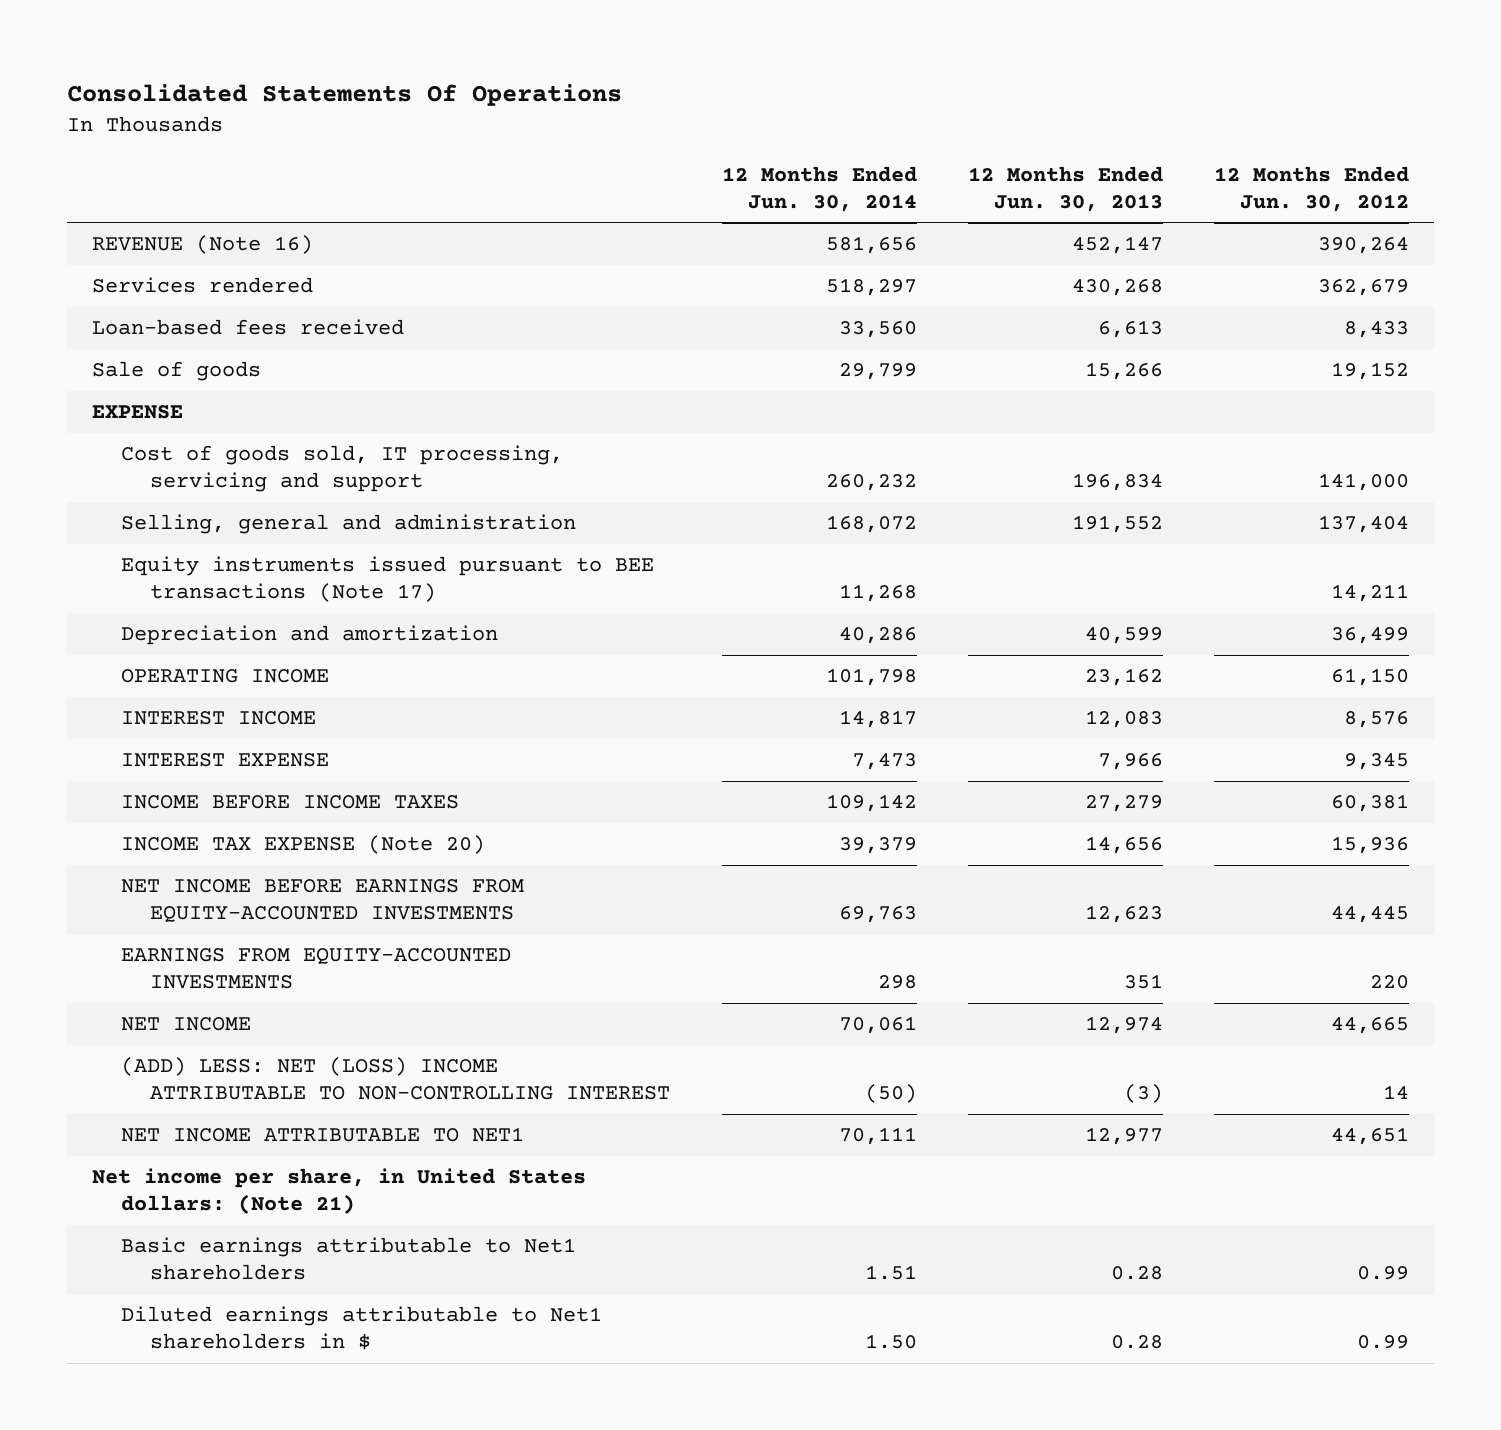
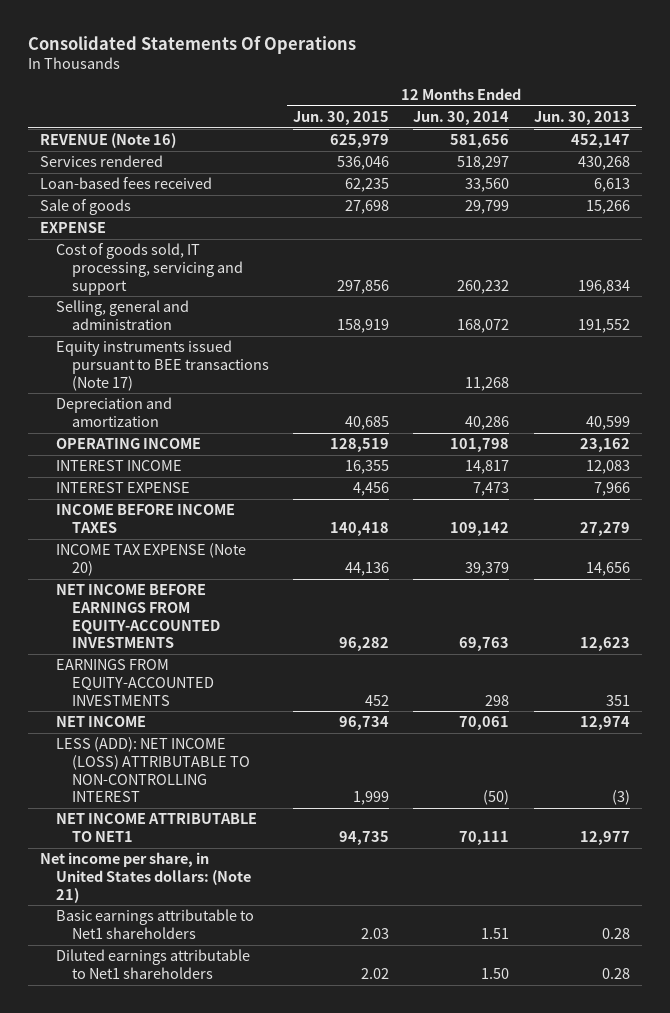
[1213,165,1409,212] 12 Months Ended Jun. 30, 2012 -> none
none -> [293,111,390,126] Jun. 30, 2015
[121,1057,671,1101] (ADD) LESS: NET (LOSS) INCOME ATTRIBUTABLE TO NON-CONTROLLING INTEREST -> [55,737,250,803] LESS (ADD): NET INCOME (LOSS) ATTRIBUTABLE TO NON-CONTROLLING INTEREST
[121,1306,603,1351] Diluted earnings attributable to Net1 shareholders in $ -> [55,949,250,979] Diluted earnings attributable to Net1 shareholders

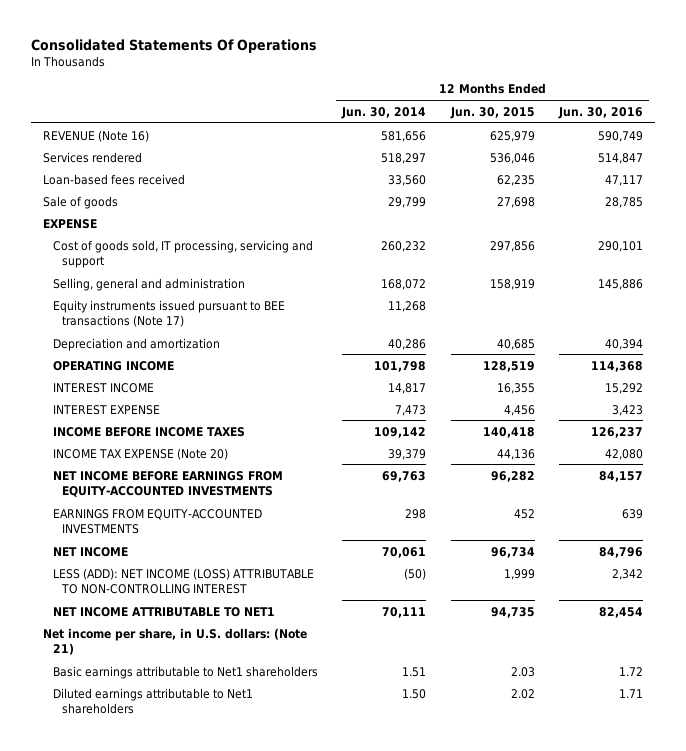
[533,111,630,126] Jun. 30, 2013 -> none
none -> [557,106,643,119] Jun. 30, 2016
[40,852,251,903] Net income per share, in United States dollars: (Note 21) -> [43,627,308,655] Net income per share, in U.S. dollars: (Note 21)

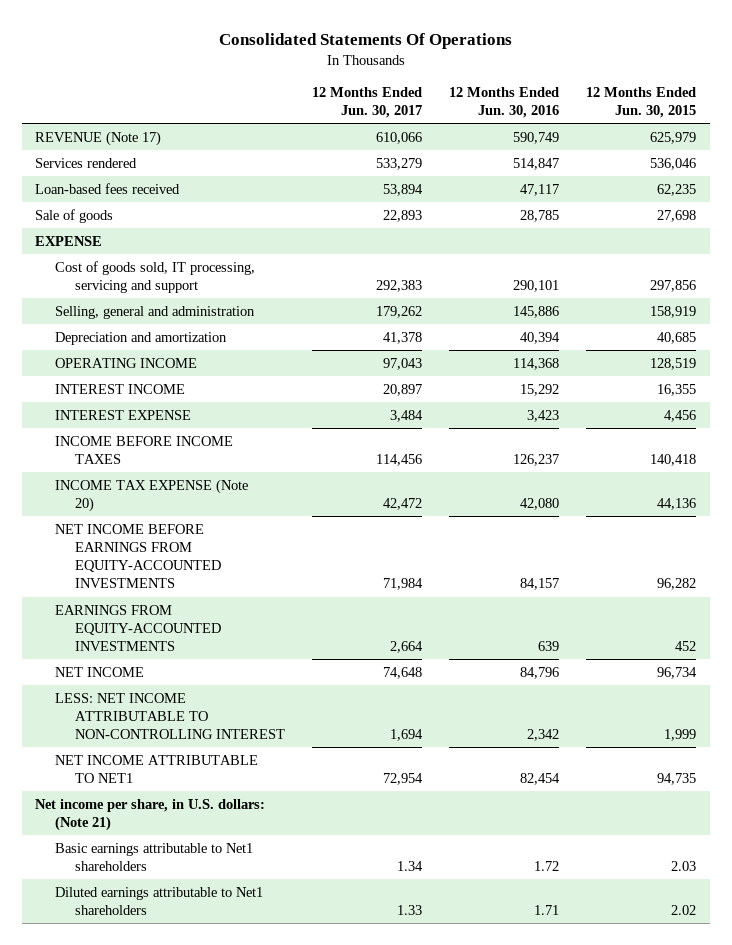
[341,106,427,119] Jun. 30, 2014 -> none
none -> [311,86,422,119] 12 Months Ended Jun. 30, 2017
[43,129,150,142] REVENUE (Note 16) -> [35,130,162,146] REVENUE (Note 17)
[52,299,285,327] Equity instruments issued pursuant to BEE transactions (Note 17) -> none
[52,567,314,594] LESS (ADD): NET INCOME (LOSS) ATTRIBUTABLE TO NON-CONTROLLING INTEREST -> [55,692,285,740] LESS: NET INCOME ATTRIBUTABLE TO NON-CONTROLLING INTEREST

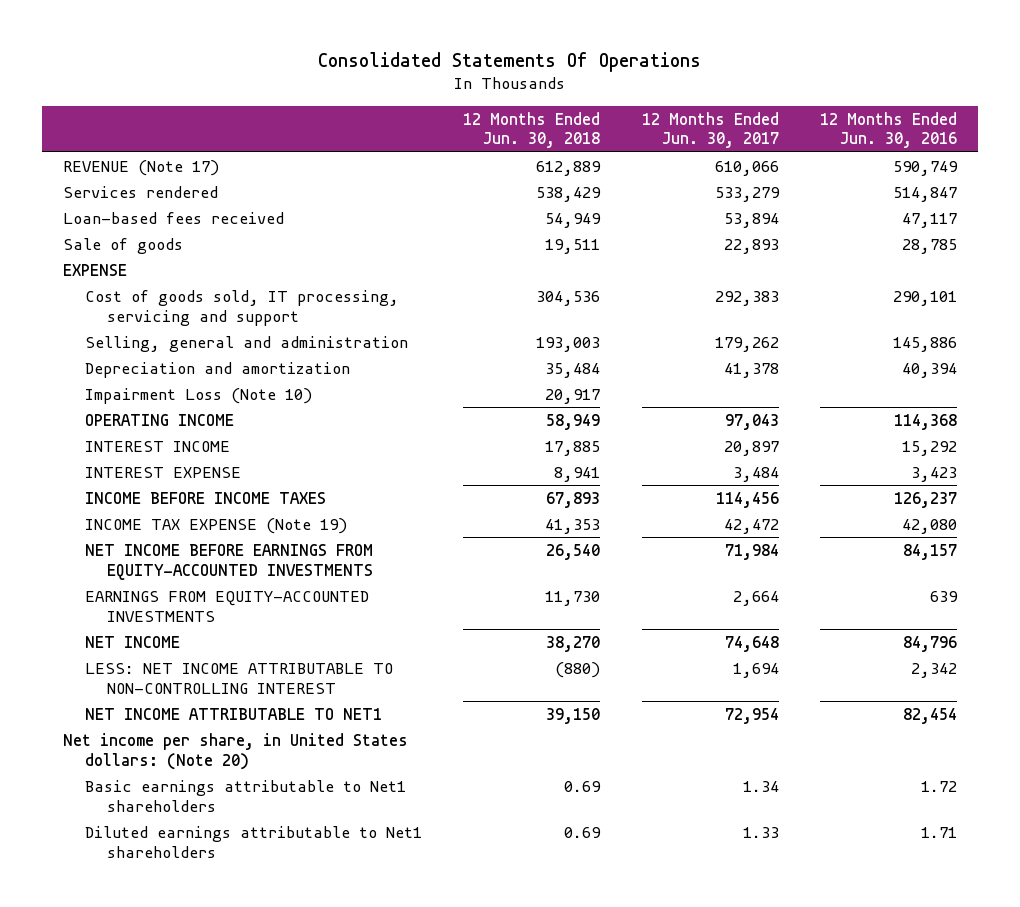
[586,86,697,119] 12 Months Ended Jun. 30, 2015 -> none
none -> [463,111,601,149] 12 Months Ended Jun. 30, 2018
none -> [84,387,312,404] Impairment Loss (Note 10)
[55,478,249,512] INCOME TAX EXPENSE (Note 20) -> [84,517,347,534] INCOME TAX EXPENSE (Note 19)
[35,798,266,831] Net income per share, in U.S. dollars: (Note 21) -> [62,732,408,770] Net income per share, in United States dollars: (Note 20)

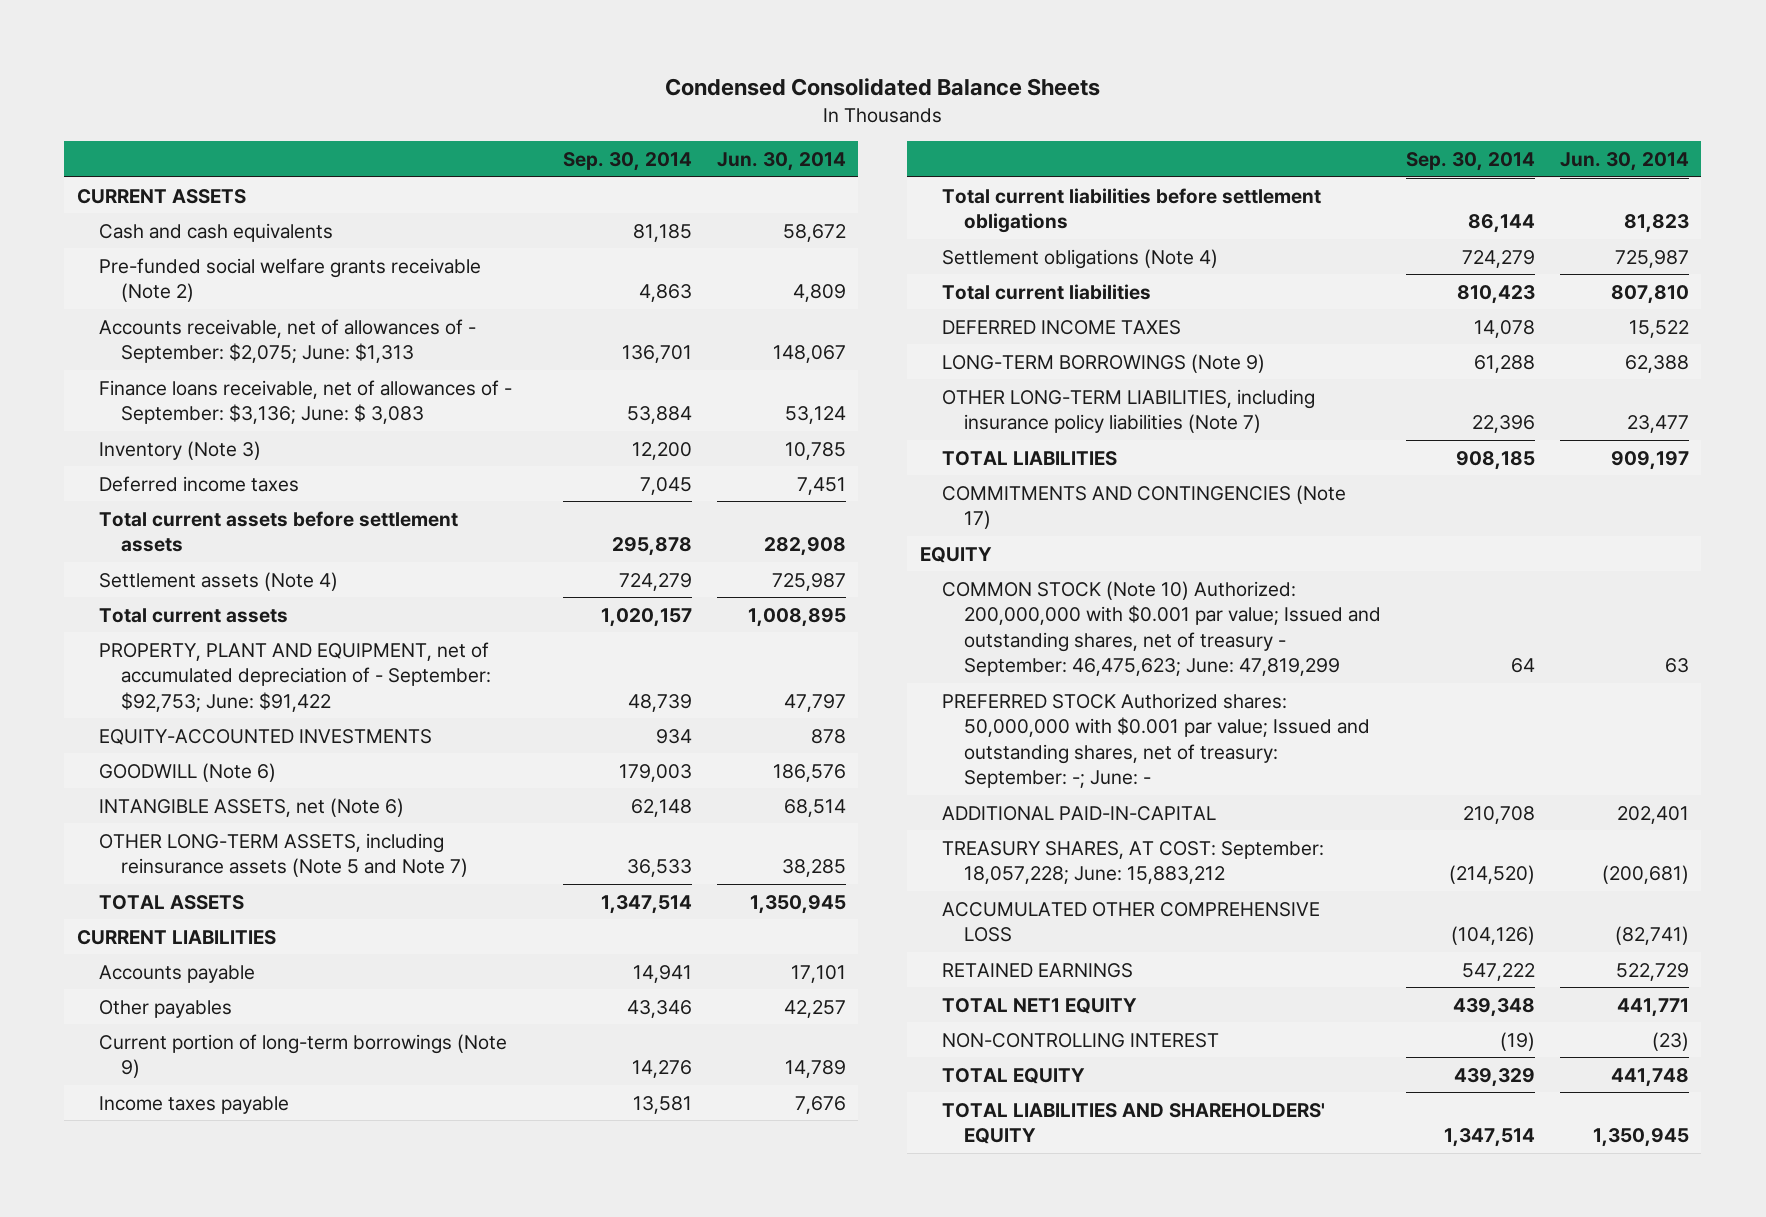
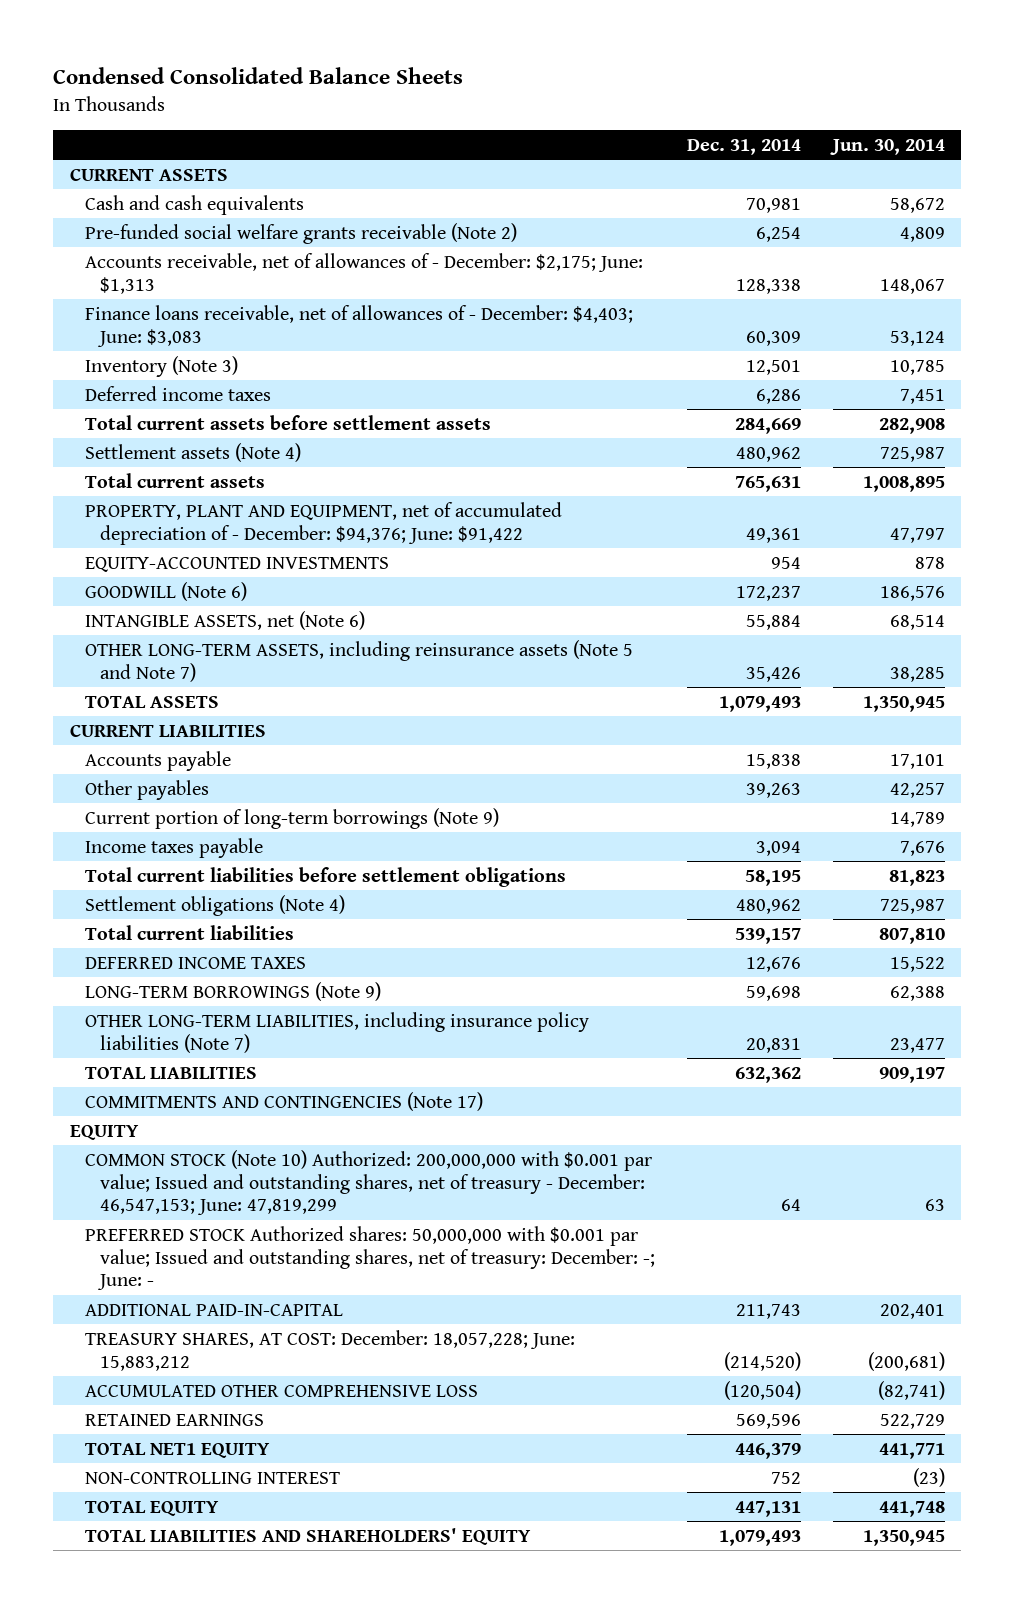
[562,151,692,171] Sep. 30, 2014 -> none
none -> [687,138,802,155] Dec. 31, 2014
[98,318,476,364] Accounts receivable, net of allowances of - September: $2,075; June: $1,313 -> [84,252,643,294] Accounts receivable, net of allowances of - December: $2,175; June: $1,313
[98,379,512,425] Finance loans receivable, net of allowances of - September: $3,136; June: $ 3,083 -> [84,304,633,347] Finance loans receivable, net of allowances of - December: $4,403; June: $3,083
[98,641,491,712] PROPERTY, PLANT AND EQUIPMENT, net of accumulated depreciation of - September: $92,753; June: $91,422 -> [84,501,562,545] PROPERTY, PLANT AND EQUIPMENT, net of accumulated depreciation of - December: $94,376; June: $91,422
[941,580,1381,677] COMMON STOCK (Note 10) Authorized: 200,000,000 with $0.001 par value; Issued and outstanding shares, net of treasury - September: 46,475,623; June: 47,819,299 -> [84,1149,652,1216] COMMON STOCK (Note 10) Authorized: 200,000,000 with $0.001 par value; Issued and outstanding shares, net of treasury - December: 46,547,153; June: 47,819,299
[941,692,1370,789] PREFERRED STOCK Authorized shares: 50,000,000 with $0.001 par value; Issued and outstanding shares, net of treasury: September: -; June: - -> [84,1225,655,1291] PREFERRED STOCK Authorized shares: 50,000,000 with $0.001 par value; Issued and outstanding shares, net of treasury: December: -; June: -
[941,840,1324,885] TREASURY SHARES, AT COST: September: 18,057,228; June: 15,883,212 -> [84,1329,575,1371] TREASURY SHARES, AT COST: December: 18,057,228; June: 15,883,212

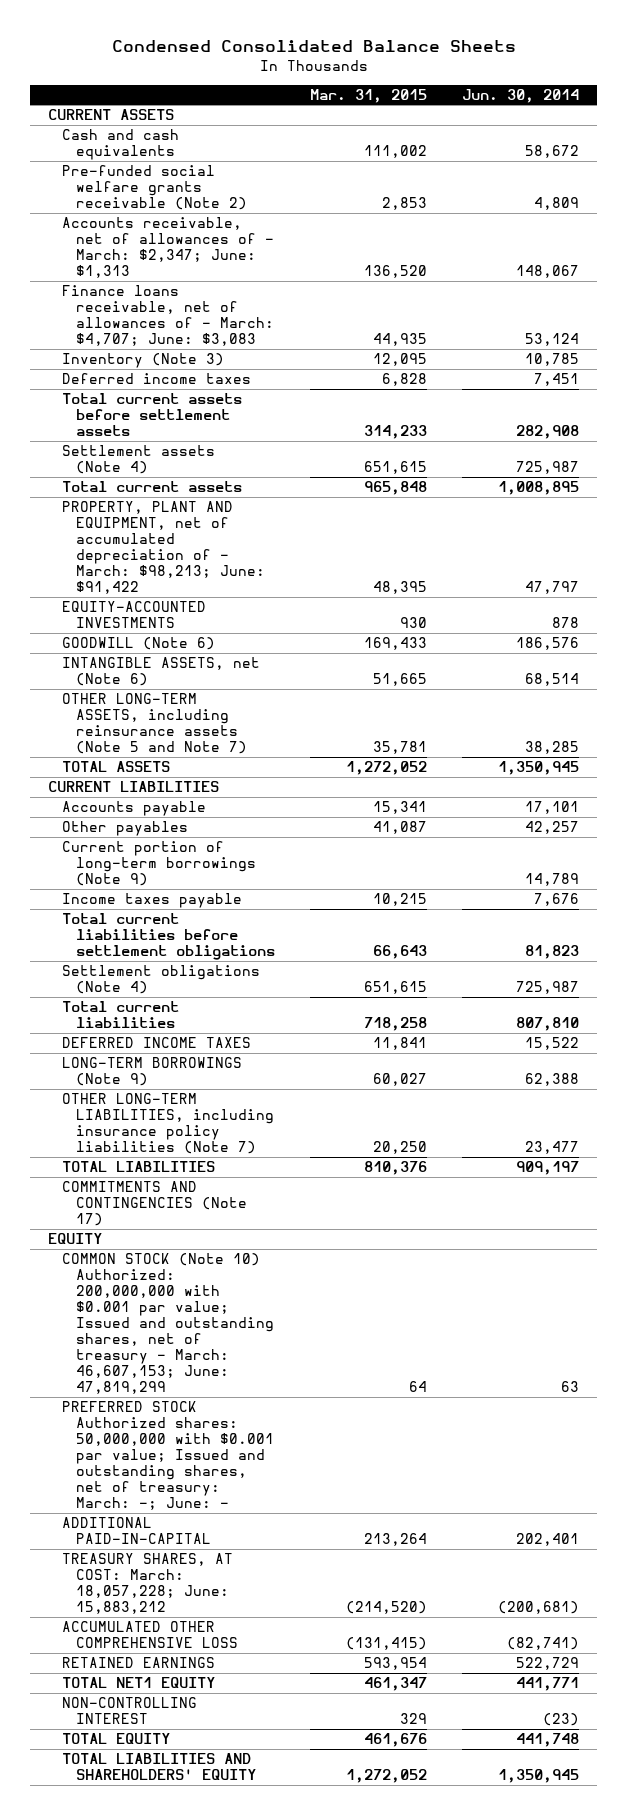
[687,138,802,155] Dec. 31, 2014 -> none
none -> [310,88,428,103] Mar. 31, 2015
[84,252,643,294] Accounts receivable, net of allowances of - December: $2,175; June: $1,313 -> [62,217,275,279] Accounts receivable, net of allowances of - March: $2,347; June: $1,313
[84,304,633,347] Finance loans receivable, net of allowances of - December: $4,403; June: $3,083 -> [62,285,275,347] Finance loans receivable, net of allowances of - March: $4,707; June: $3,083
[84,501,562,545] PROPERTY, PLANT AND EQUIPMENT, net of accumulated depreciation of - December: $94,376; June: $91,422 -> [62,501,266,595] PROPERTY, PLANT AND EQUIPMENT, net of accumulated depreciation of - March: $98,213; June: $91,422
[84,1149,652,1216] COMMON STOCK (Note 10) Authorized: 200,000,000 with $0.001 par value; Issued and outstanding shares, net of treasury - December: 46,547,153; June: 47,819,299 -> [62,1253,275,1395] COMMON STOCK (Note 10) Authorized: 200,000,000 with $0.001 par value; Issued and outstanding shares, net of treasury - March: 46,607,153; June: 47,819,299
[84,1225,655,1291] PREFERRED STOCK Authorized shares: 50,000,000 with $0.001 par value; Issued and outstanding shares, net of treasury: December: -; June: - -> [62,1401,275,1511] PREFERRED STOCK Authorized shares: 50,000,000 with $0.001 par value; Issued and outstanding shares, net of treasury: March: -; June: -
[84,1329,575,1371] TREASURY SHARES, AT COST: December: 18,057,228; June: 15,883,212 -> [62,1553,234,1615] TREASURY SHARES, AT COST: March: 18,057,228; June: 15,883,212

